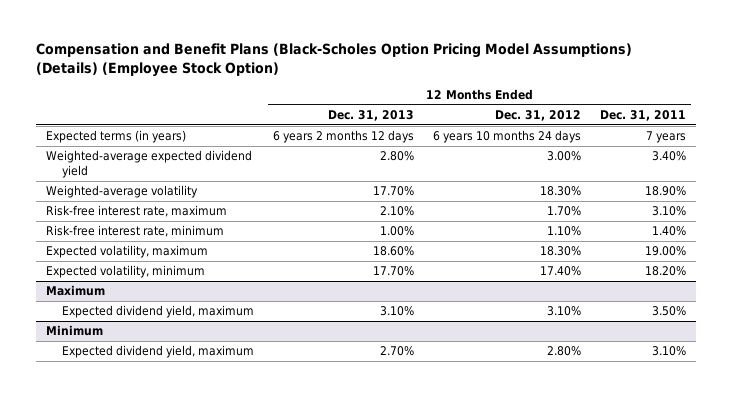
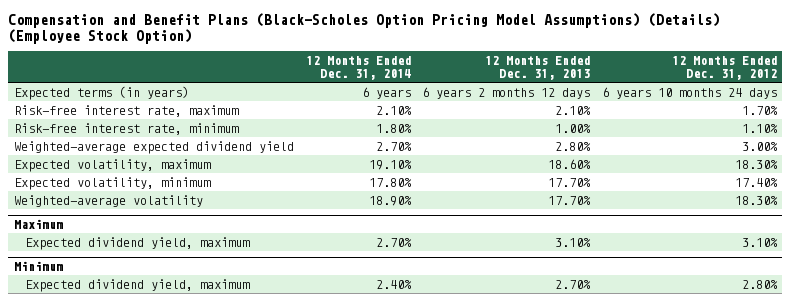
[600,110,687,122] Dec. 31, 2011 -> none
none -> [305,56,411,80] 12 Months Ended Dec. 31, 2014
[45,150,252,179] Weighted-average expected dividend yield -> [14,140,295,154] Weighted-average expected dividend yield
[45,185,198,199] Weighted-average volatility -> [14,194,204,207] Weighted-average volatility

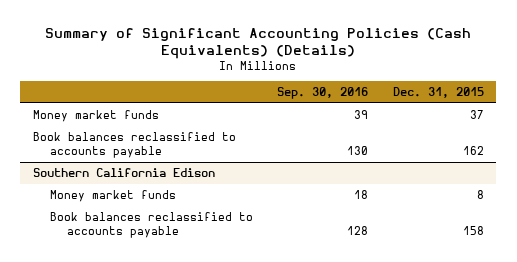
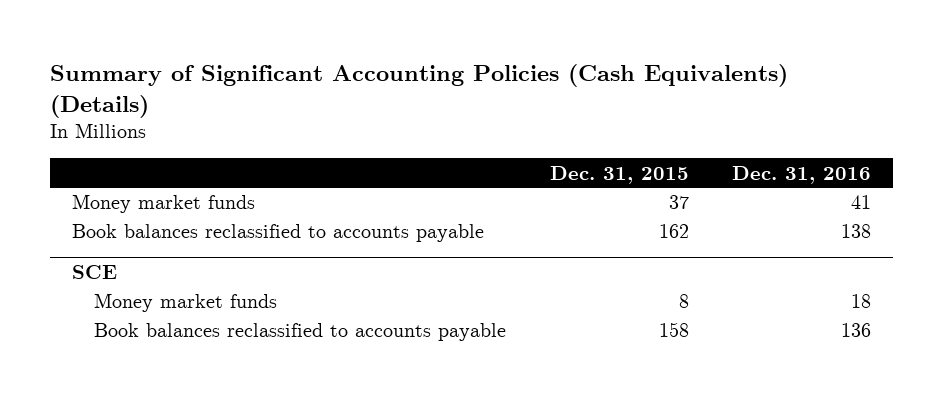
[277,87,369,100] Sep. 30, 2016 -> none
none -> [732,165,872,184] Dec. 31, 2016
[32,168,215,178] Southern California Edison -> [72,265,118,280] SCE

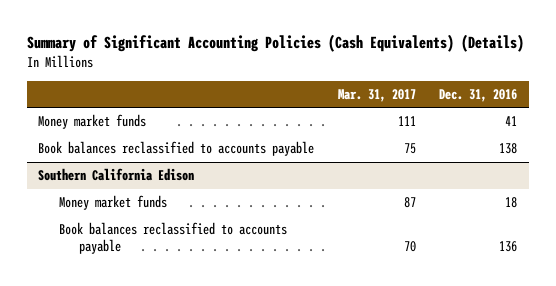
[549,165,689,184] Dec. 31, 2015 -> none
none -> [337,88,416,102] Mar. 31, 2017
[72,265,118,280] SCE -> [38,168,195,182] Southern California Edison

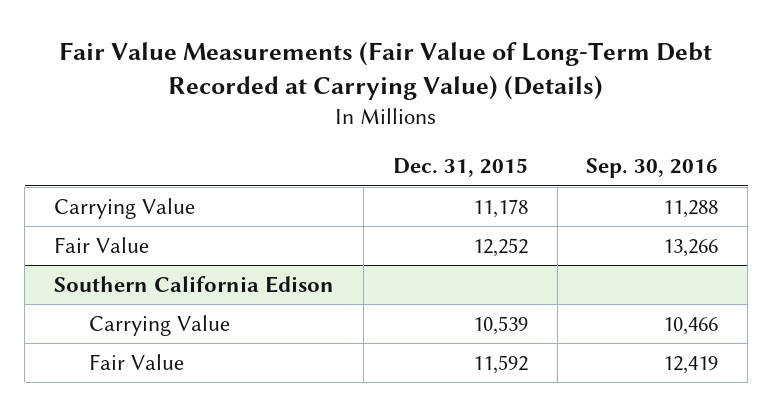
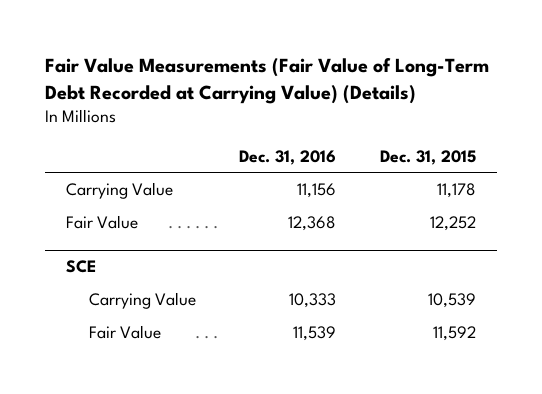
[586,158,719,179] Sep. 30, 2016 -> none
none -> [239,149,337,165] Dec. 31, 2016
[54,275,335,293] Southern California Edison -> [66,260,97,274] SCE

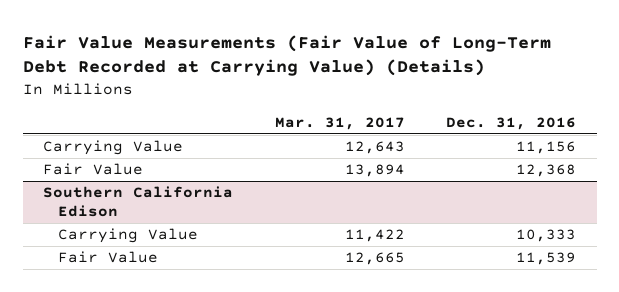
[379,149,476,165] Dec. 31, 2015 -> none
none -> [274,116,405,130] Mar. 31, 2017
[66,260,97,274] SCE -> [43,186,234,218] Southern California Edison

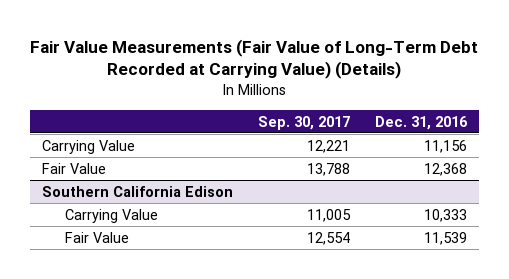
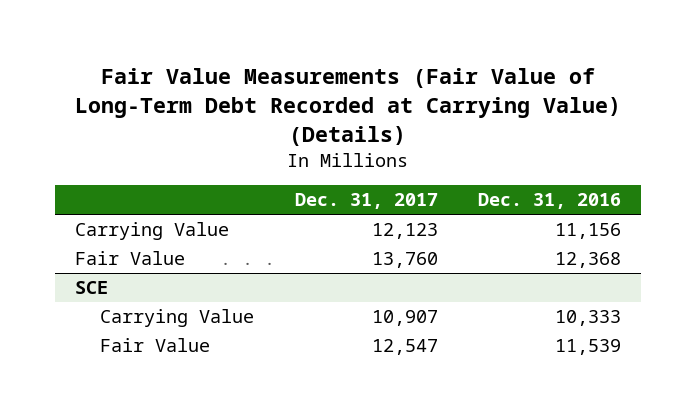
[257,115,350,130] Sep. 30, 2017 -> none
none -> [294,193,438,210] Dec. 31, 2017
[42,185,234,197] Southern California Edison -> [74,280,108,294] SCE

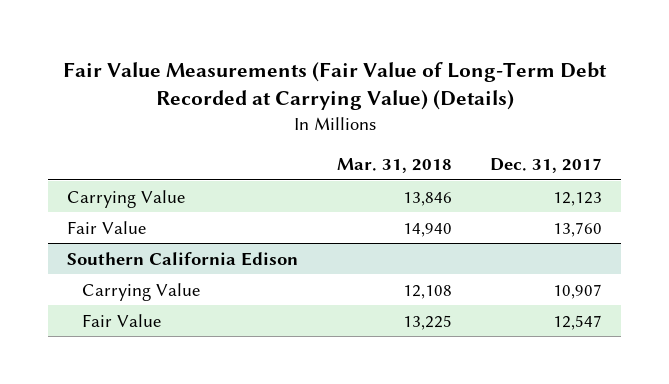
[477,193,621,210] Dec. 31, 2016 -> none
none -> [336,158,452,174] Mar. 31, 2018
[74,280,108,294] SCE -> [67,251,299,266] Southern California Edison

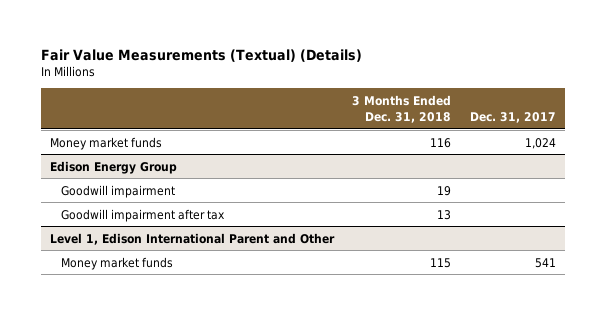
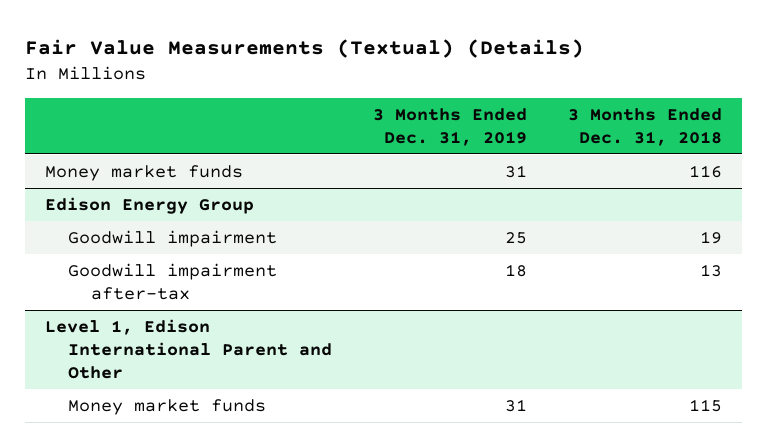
[469,111,556,123] Dec. 31, 2017 -> none
none -> [373,107,528,146] 3 Months Ended Dec. 31, 2019
[61,208,226,222] Goodwill impairment after tax -> [68,262,278,301] Goodwill impairment after-tax

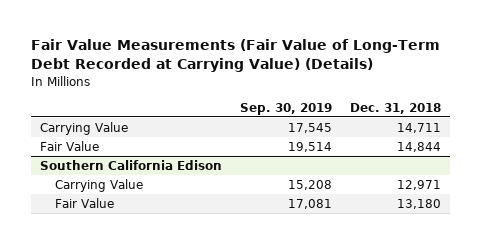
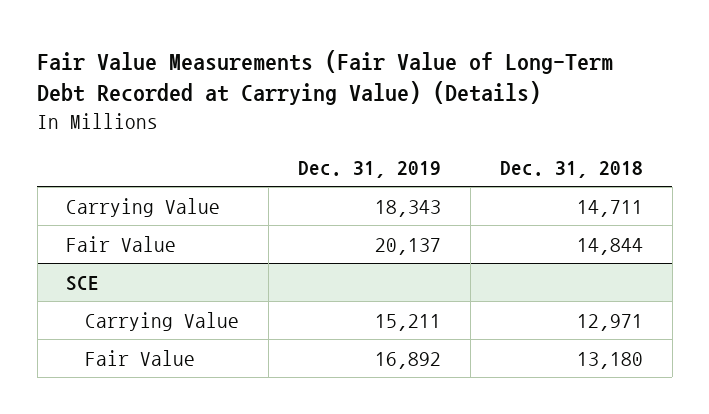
[240,102,333,115] Sep. 30, 2019 -> none
none -> [298,160,442,178] Dec. 31, 2019
[40,159,223,170] Southern California Edison -> [66,275,100,291] SCE

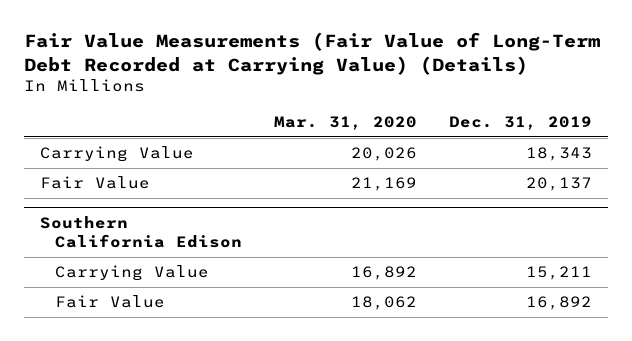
[499,160,643,178] Dec. 31, 2018 -> none
none -> [274,115,418,130] Mar. 31, 2020
[66,275,100,291] SCE -> [39,216,243,249] Southern California Edison

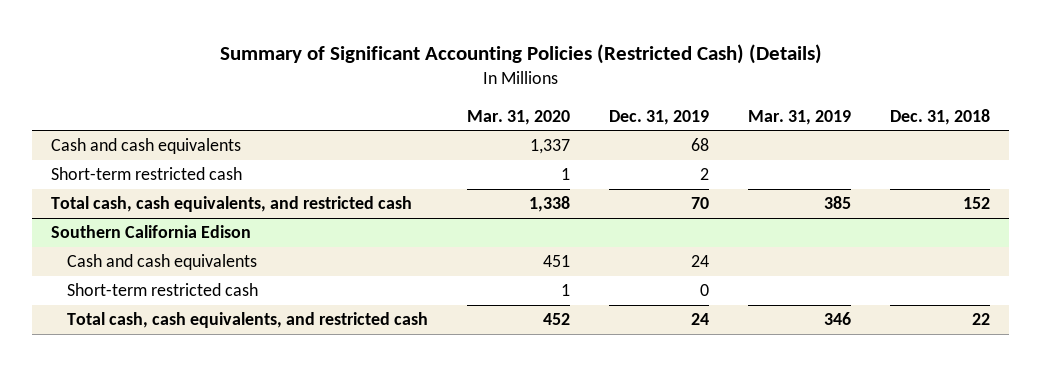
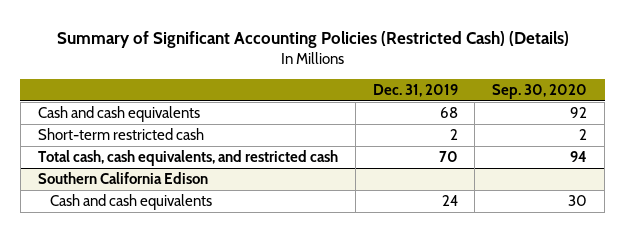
[466,109,570,125] Mar. 31, 2020 -> none
[747,109,851,125] Mar. 31, 2019 -> none
[889,108,990,125] Dec. 31, 2018 -> none
none -> [492,83,588,99] Sep. 30, 2020
[66,283,258,297] Short-term restricted cash -> none
[66,312,428,329] Total cash, cash equivalents, and restricted cash -> none

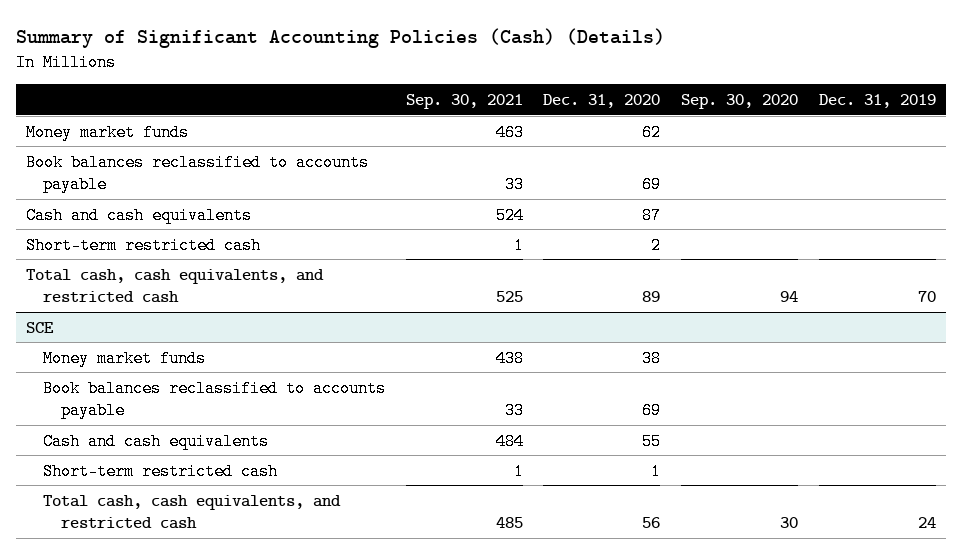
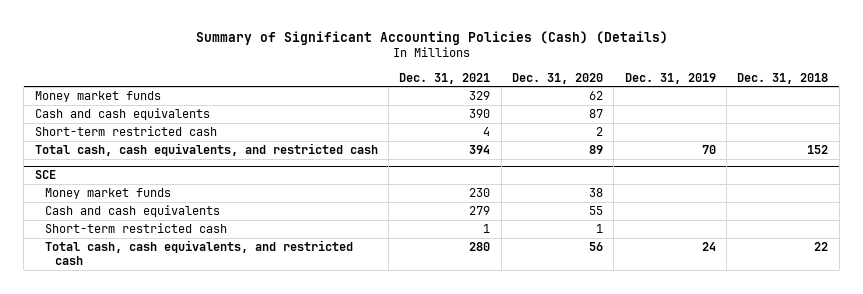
[405,94,523,110] Sep. 30, 2021 -> none
[680,94,798,110] Sep. 30, 2020 -> none
none -> [399,72,491,84] Dec. 31, 2021
none -> [737,72,829,84] Dec. 31, 2018
[25,153,369,193] Book balances reclassified to accounts payable -> none
[43,379,387,419] Book balances reclassified to accounts payable -> none

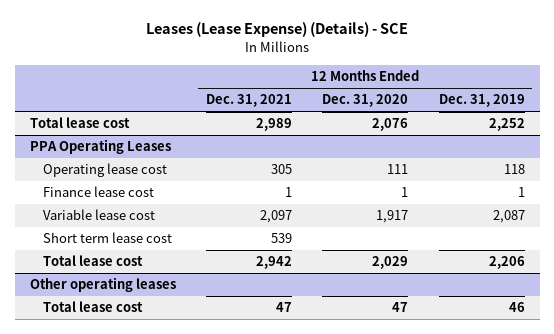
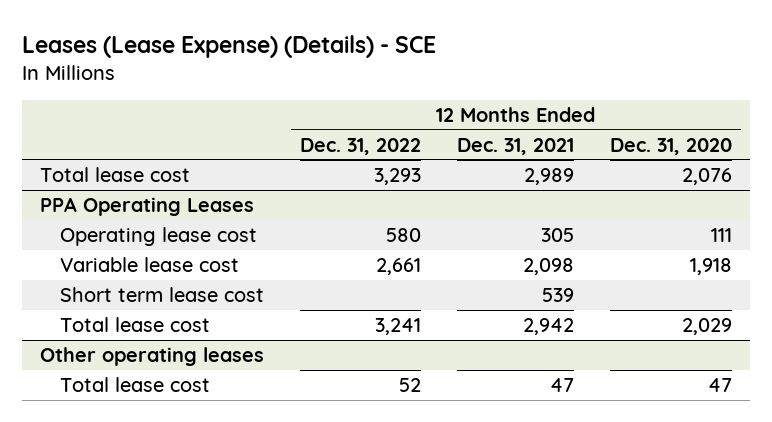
[438,94,525,108] Dec. 31, 2019 -> none
none -> [299,137,421,155] Dec. 31, 2022
[43,186,155,198] Finance lease cost -> none
[260,210,293,224] 2,097 -> [522,257,574,275] 2,098
[376,210,409,224] 1,917 -> [689,257,732,275] 1,918

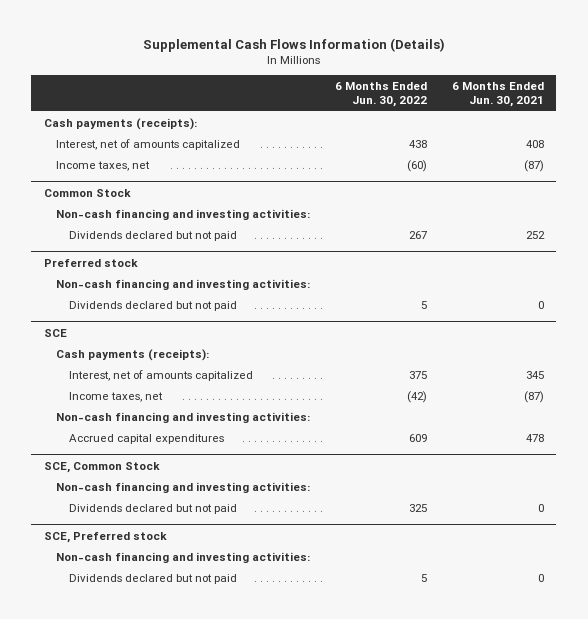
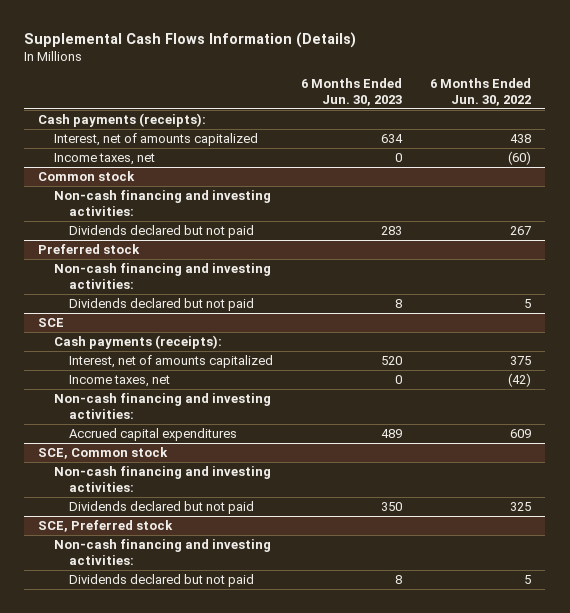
[451,82,544,107] 6 Months Ended Jun. 30, 2021 -> none
none -> [301,78,403,106] 6 Months Ended Jun. 30, 2023
[43,188,131,197] Common Stock -> [38,171,136,182] Common stock
[43,461,160,473] SCE, Common Stock -> [38,447,169,460] SCE, Common stock

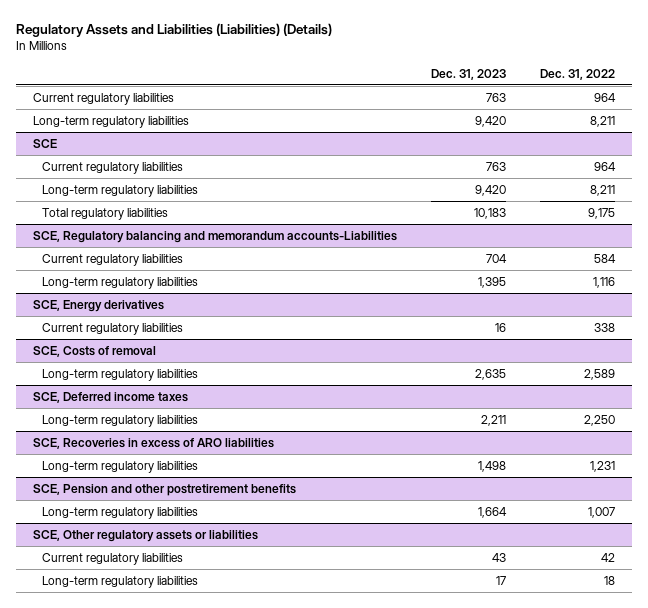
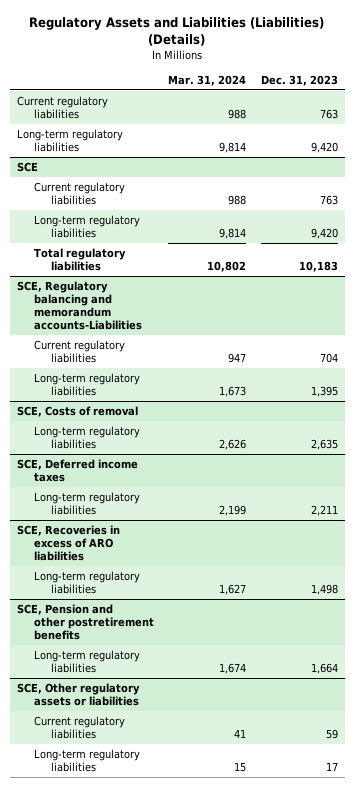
[540,68,616,80] Dec. 31, 2022 -> none
none -> [168,74,247,86] Mar. 31, 2024
[32,299,164,312] SCE, Energy derivatives -> none
[42,322,184,335] Current regulatory liabilities -> none
[492,552,507,562] 43 -> [325,728,338,739] 59

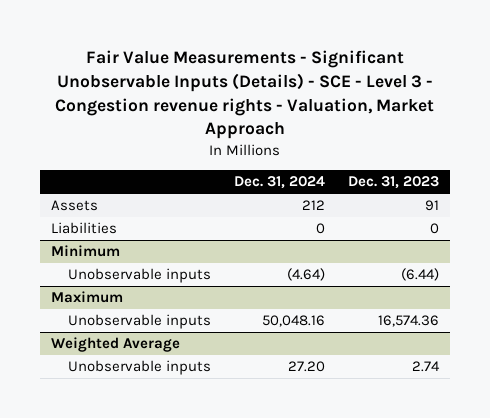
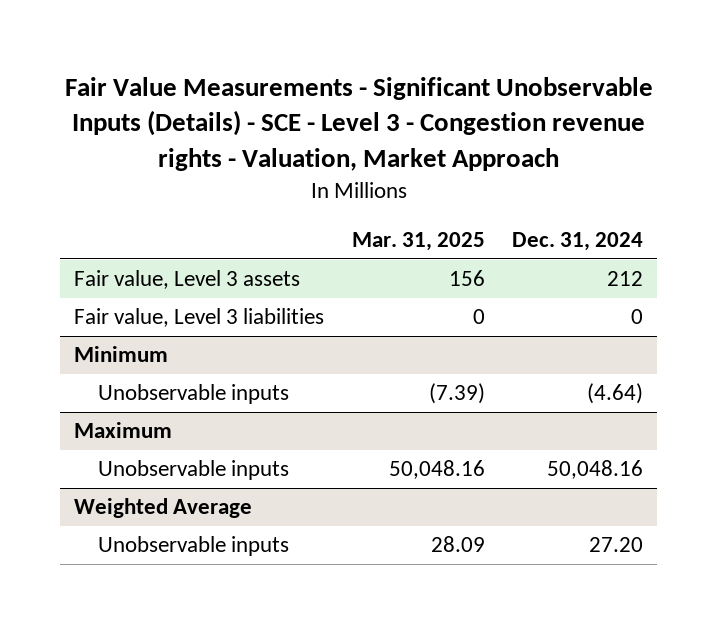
[347,176,439,190] Dec. 31, 2023 -> none
none -> [351,232,485,252] Mar. 31, 2025
[51,200,99,212] Assets -> [73,270,300,290] Fair value, Level 3 assets
[51,222,118,235] Liabilities -> [73,308,324,328] Fair value, Level 3 liabilities

